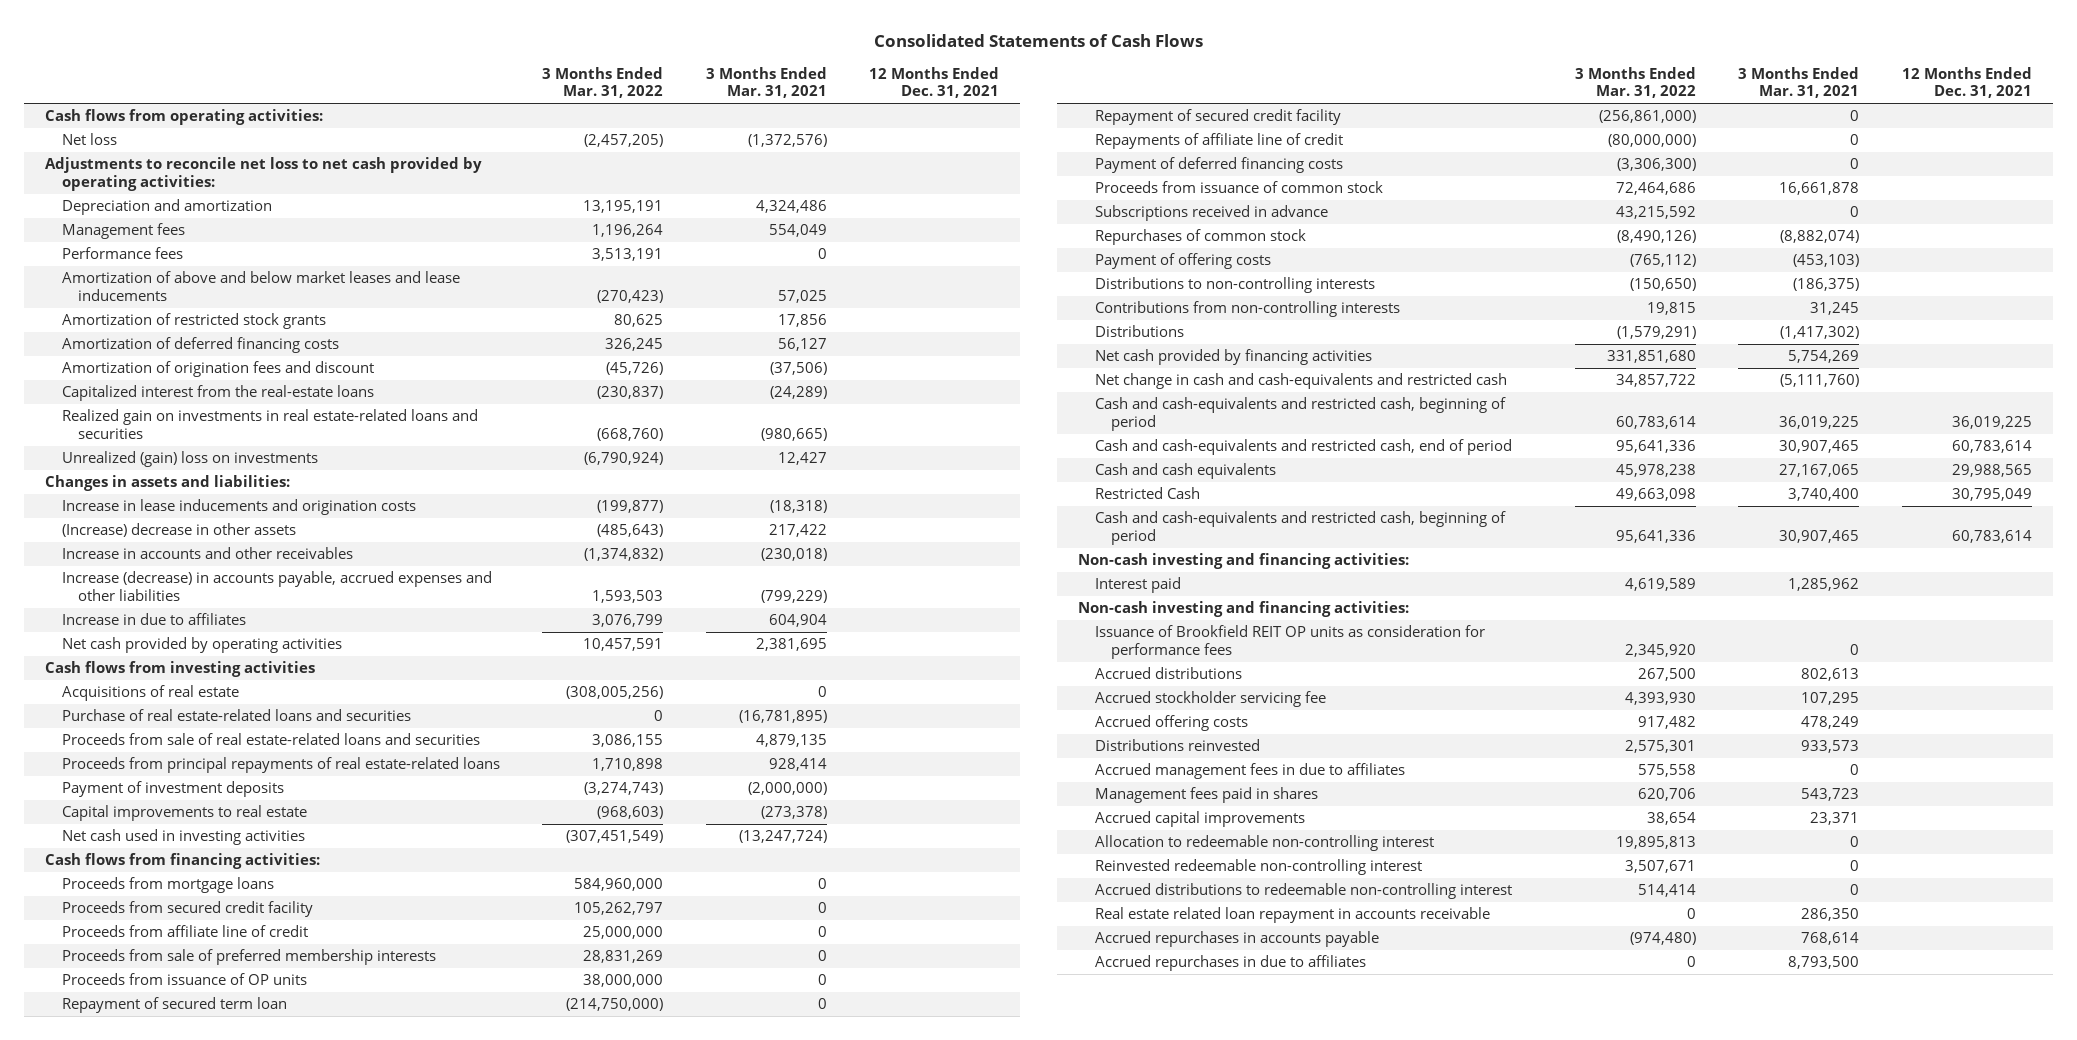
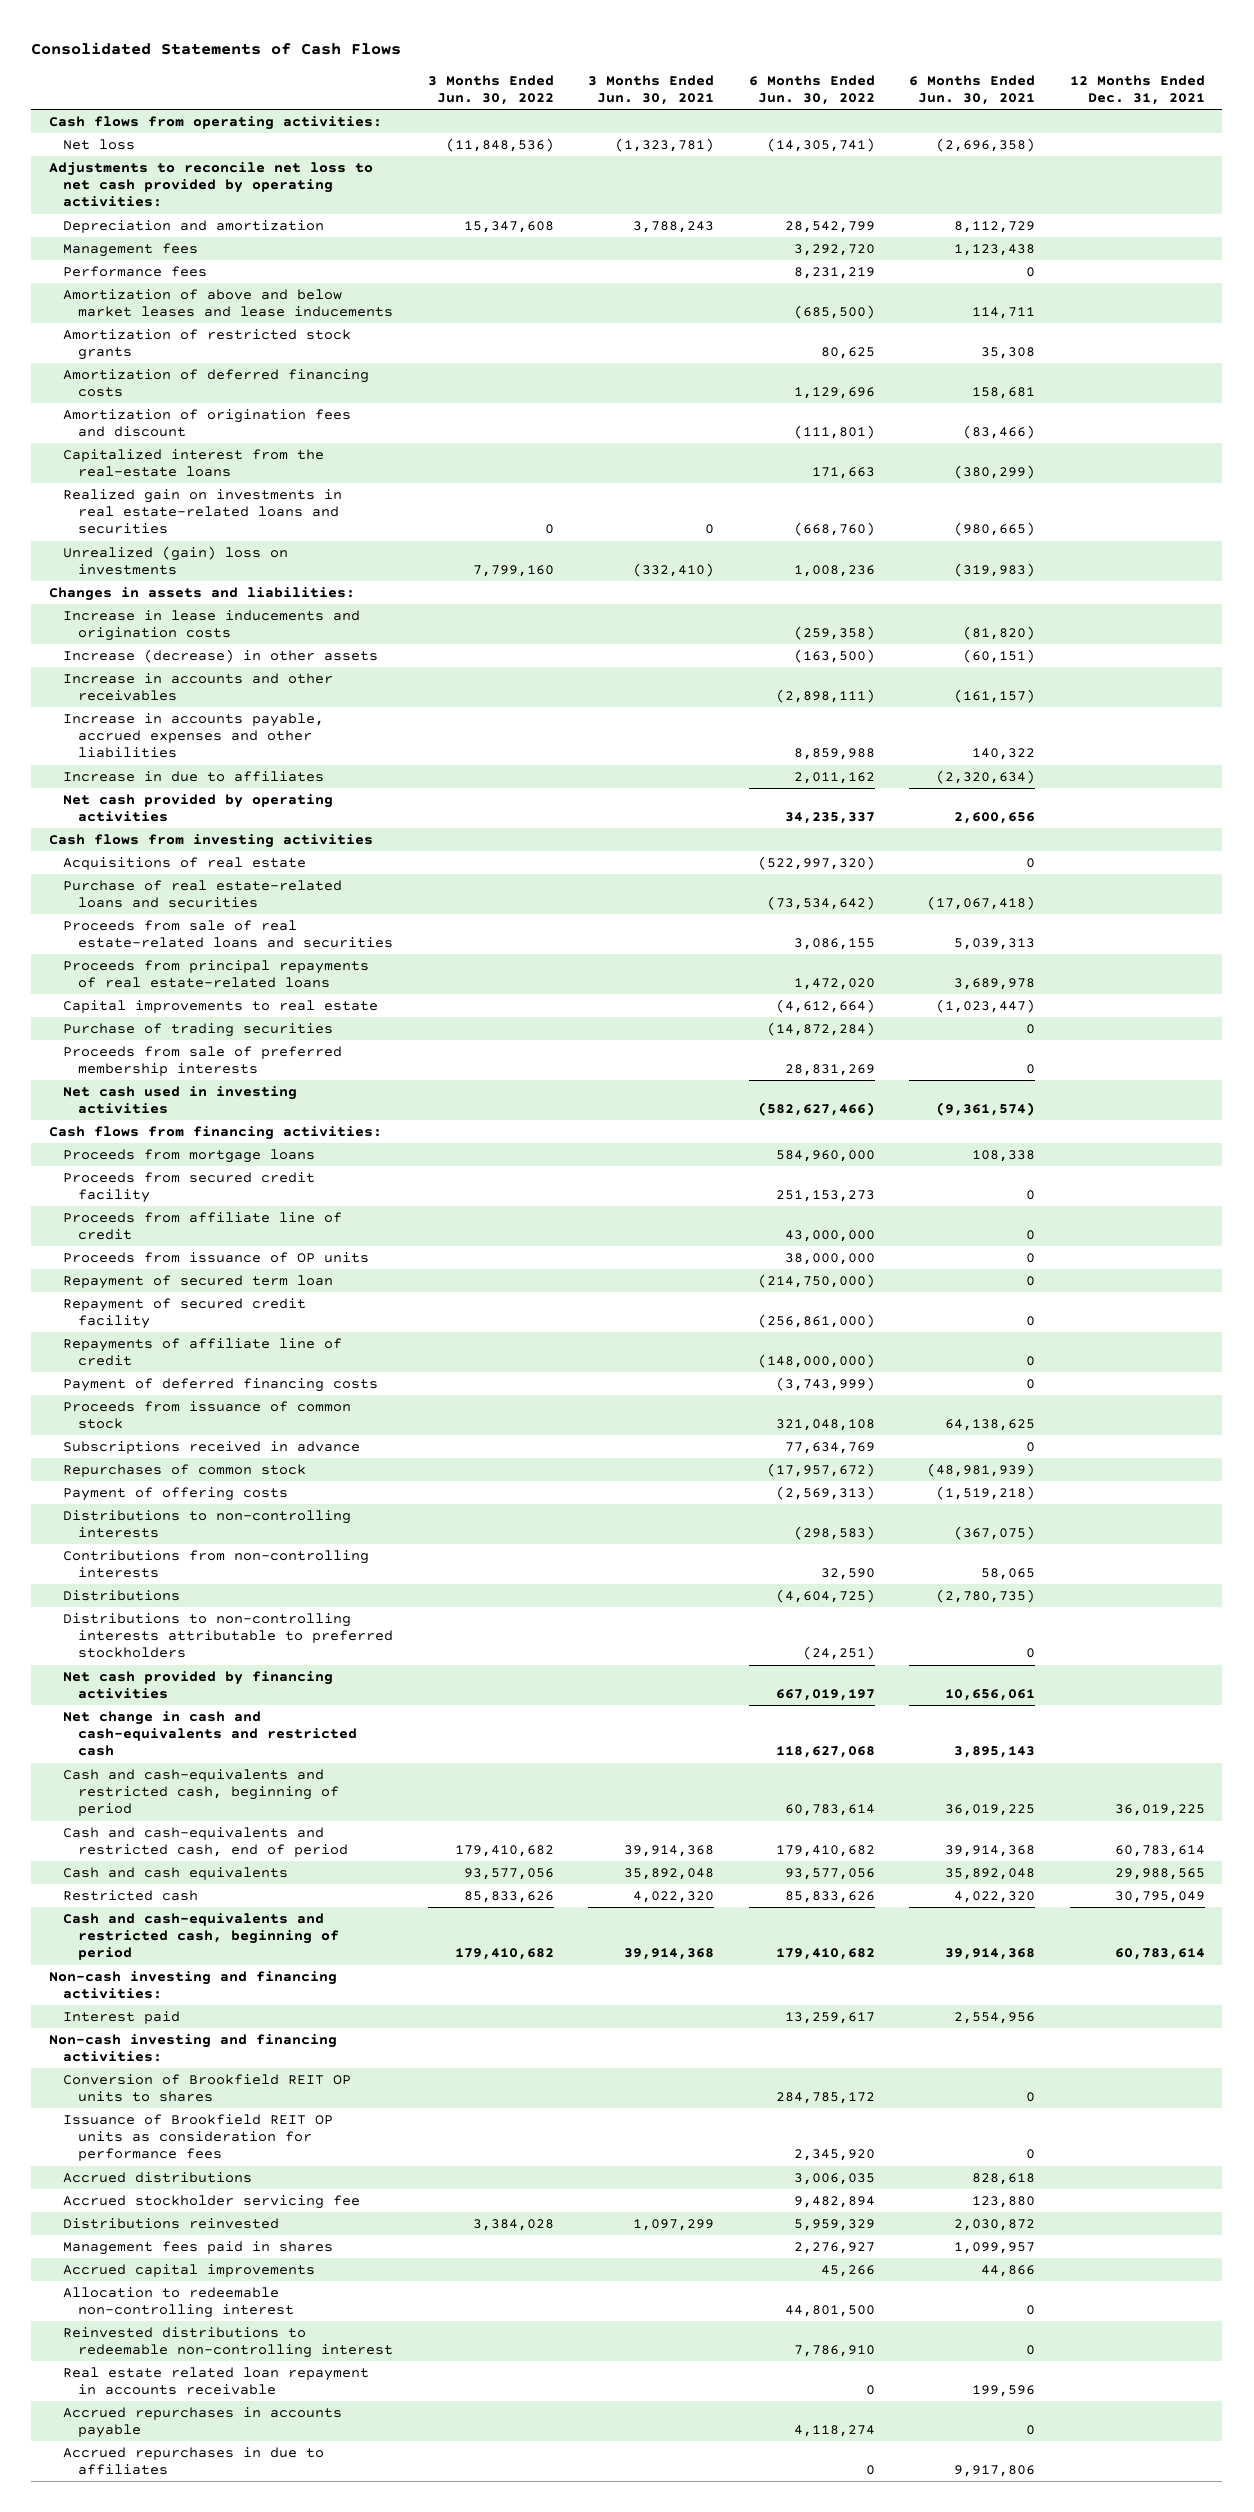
[542,66,664,99] 3 Months Ended Mar. 31, 2022 -> none
[705,66,827,99] 3 Months Ended Mar. 31, 2021 -> none
none -> [427,74,554,106] 3 Months Ended Jun. 30, 2022
none -> [588,74,715,106] 3 Months Ended Jun. 30, 2021
none -> [748,74,875,106] 6 Months Ended Jun. 30, 2022
none -> [909,74,1036,106] 6 Months Ended Jun. 30, 2021
[61,523,296,538] (Increase) decrease in other assets -> [63,649,379,664] Increase (decrease) in other assets
[61,571,492,601] Increase (decrease) in accounts payable, accrued expenses and other liabilities -> [63,713,325,759] Increase in accounts payable, accrued expenses and other liabilities
[61,781,284,798] Payment of investment deposits -> none
none -> [63,1023,334,1038] Purchase of trading securities
[61,949,436,966] Proceeds from sale of preferred membership interests -> [63,1046,343,1077] Proceeds from sale of preferred membership interests
none -> [63,1613,393,1659] Distributions to non-controlling interests attributable to preferred stockholders
[1094,487,1200,500] Restricted Cash -> [63,1890,199,1902] Restricted cash
none -> [63,2074,352,2103] Conversion of Brookfield REIT OP units to shares
[1094,715,1248,732] Accrued offering costs -> none
[1094,763,1405,780] Accrued management fees in due to affiliates -> none
[1094,883,1512,900] Accrued distributions to redeemable non-controlling interest -> none
[1094,859,1422,876] Reinvested redeemable non-controlling interest -> [63,2327,393,2359] Reinvested distributions to redeemable non-controlling interest

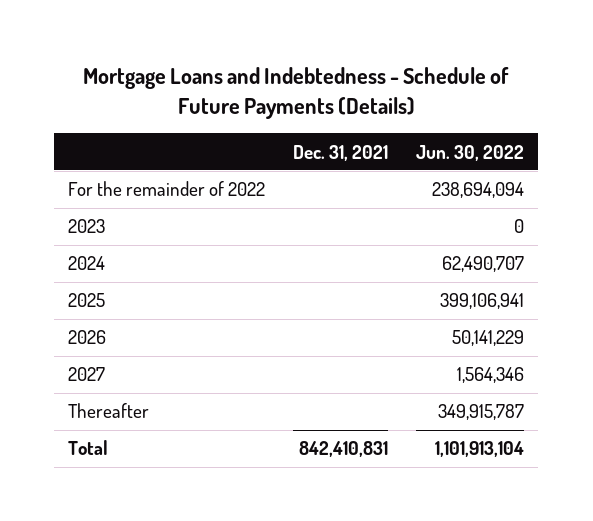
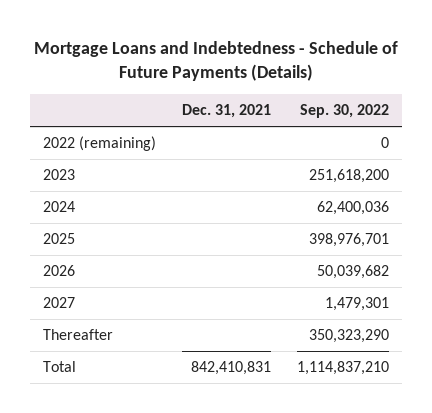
[416,144,525,161] Jun. 30, 2022 -> none
none -> [299,104,389,119] Sep. 30, 2022
[68,181,266,197] For the remainder of 2022 -> [43,136,157,152] 2022 (remaining)

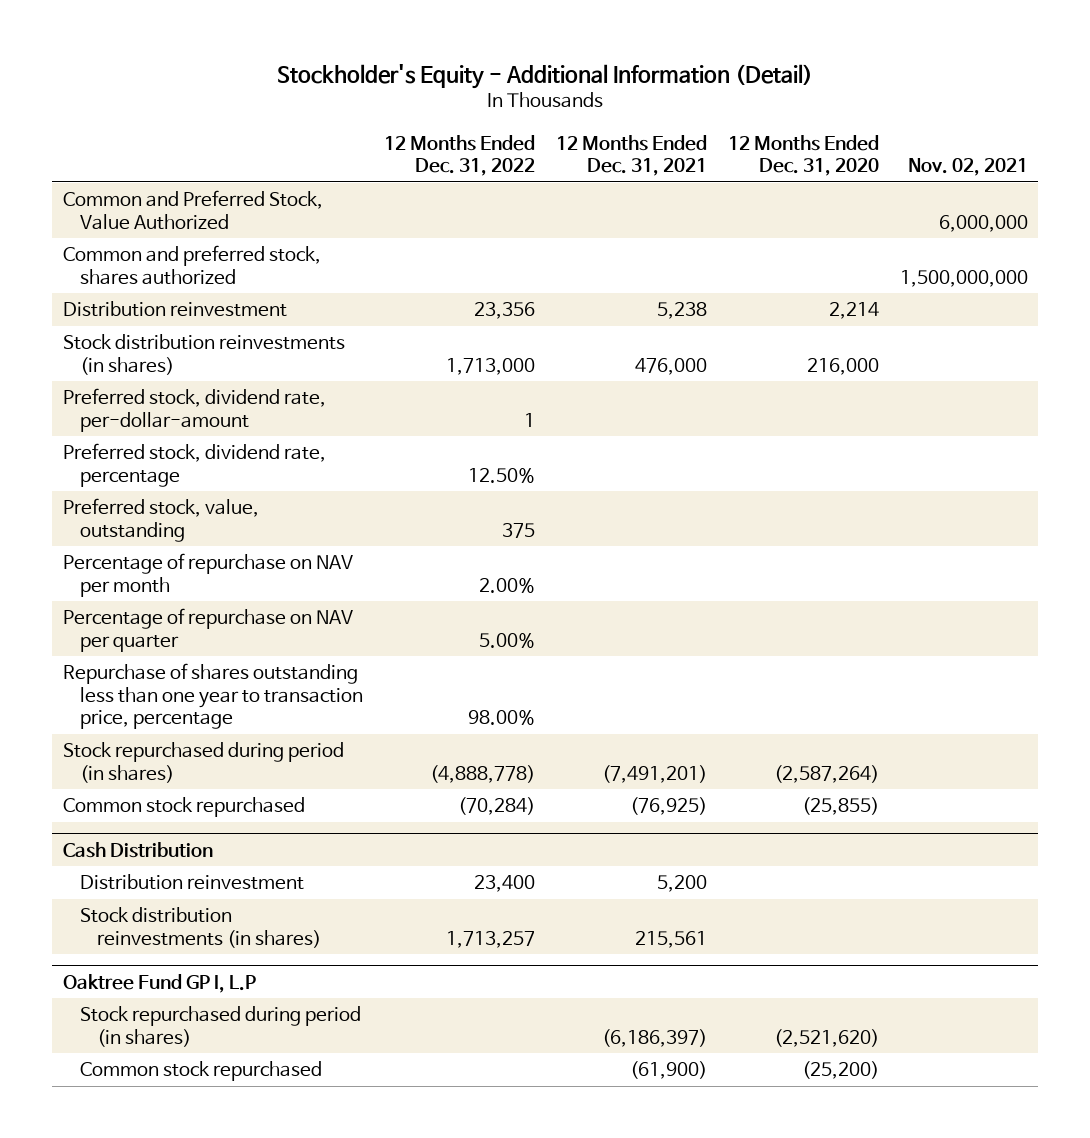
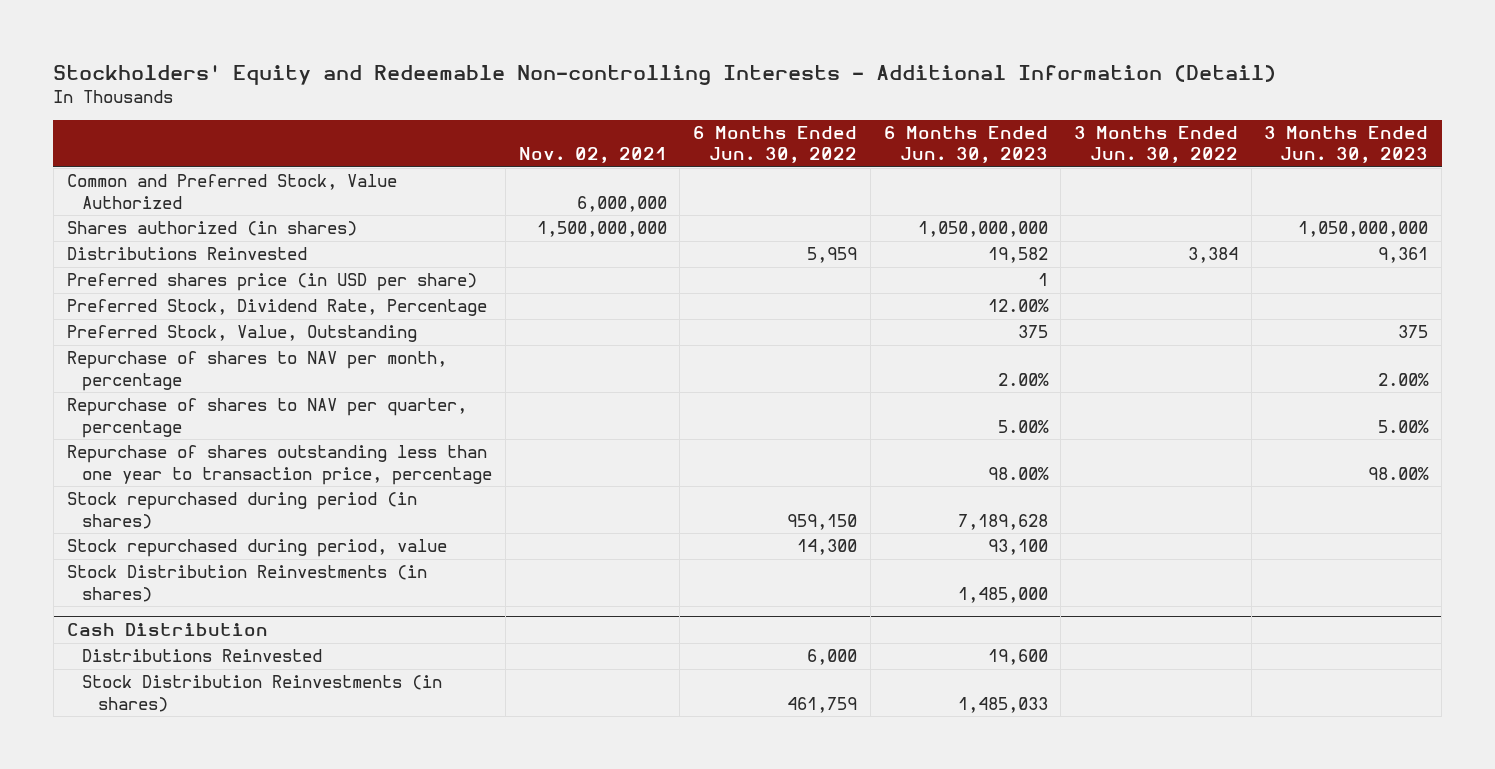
[277,63,814,89] Stockholder's Equity - Additional Information (Detail) -> [53,64,1277,85] Stockholders' Equity and Redeemable Non-controlling Interests - Additional Information (Detail)
[383,134,535,177] 12 Months Ended Dec. 31, 2022 -> none
[555,134,707,177] 12 Months Ended Dec. 31, 2021 -> none
[727,134,879,177] 12 Months Ended Dec. 31, 2020 -> none
none -> [693,125,858,164] 6 Months Ended Jun. 30, 2022
none -> [883,125,1048,164] 6 Months Ended Jun. 30, 2023
none -> [1073,125,1238,164] 3 Months Ended Jun. 30, 2022
none -> [1264,125,1429,164] 3 Months Ended Jun. 30, 2023
[62,334,345,375] Stock distribution reinvestments (in shares) -> none
[62,245,321,285] Common and preferred stock, shares authorized -> [66,221,357,237] Shares authorized (in shares)
[62,301,287,318] Distribution reinvestment -> [66,247,307,261] Distributions Reinvested
[62,388,326,432] Preferred stock, dividend rate, per-dollar-amount -> [66,273,477,292] Preferred shares price (in USD per share)
[62,443,326,487] Preferred stock, dividend rate, percentage -> [66,299,487,317] Preferred Stock, Dividend Rate, Percentage
[62,498,259,542] Preferred stock, value, outstanding -> [66,325,417,343] Preferred Stock, Value, Outstanding
[62,553,353,597] Percentage of repurchase on NAV per month -> [66,351,447,391] Repurchase of shares to NAV per month, percentage
[62,608,353,652] Percentage of repurchase on NAV per quarter -> [66,398,467,438] Repurchase of shares to NAV per quarter, percentage
[62,797,305,818] Common stock repurchased -> [66,539,447,558] Stock repurchased during period, value
none -> [66,565,427,602] Stock Distribution Reinvestments (in shares)
[62,973,256,993] Oaktree Fund GP I, L.P -> none
[79,1006,361,1047] Stock repurchased during period (in shares) -> none
[79,1061,322,1082] Common stock repurchased -> none
[79,874,304,891] Distribution reinvestment -> [82,649,323,663] Distributions Reinvested
[79,907,322,948] Stock distribution reinvestments (in shares) -> [82,675,443,712] Stock Distribution Reinvestments (in shares)

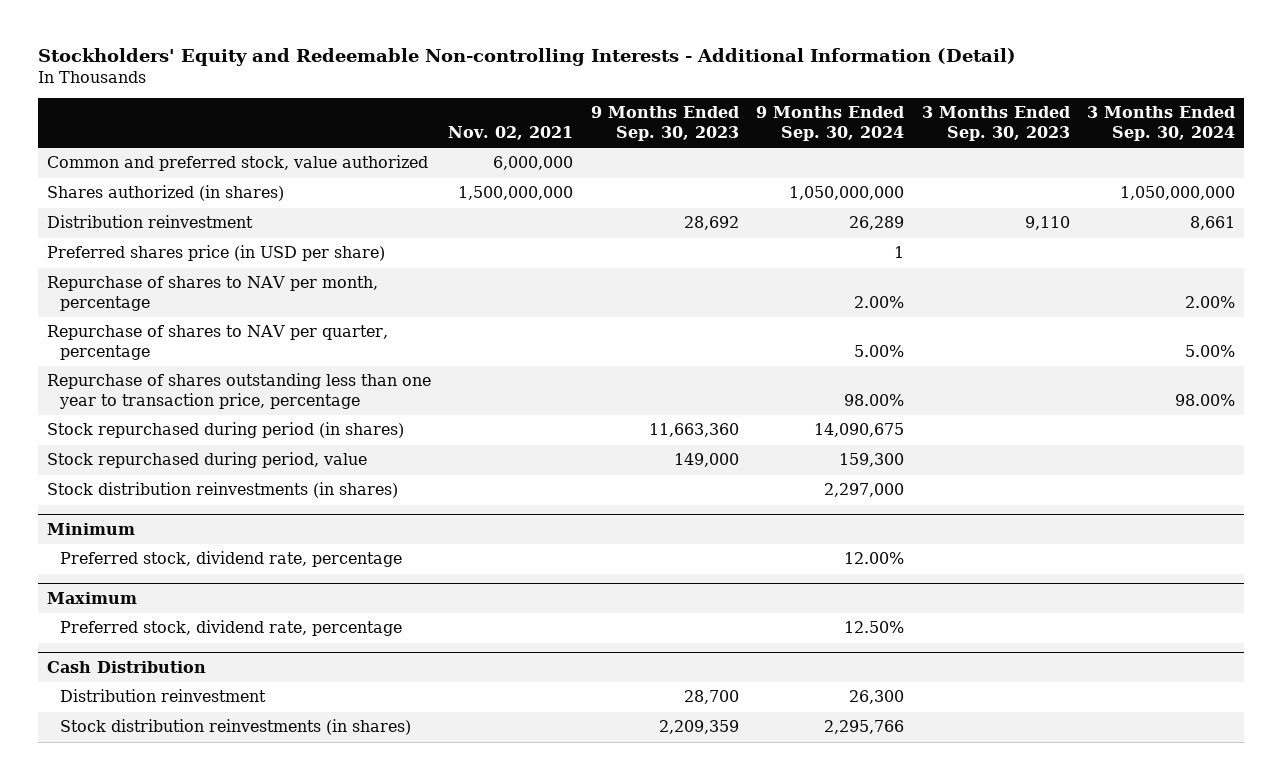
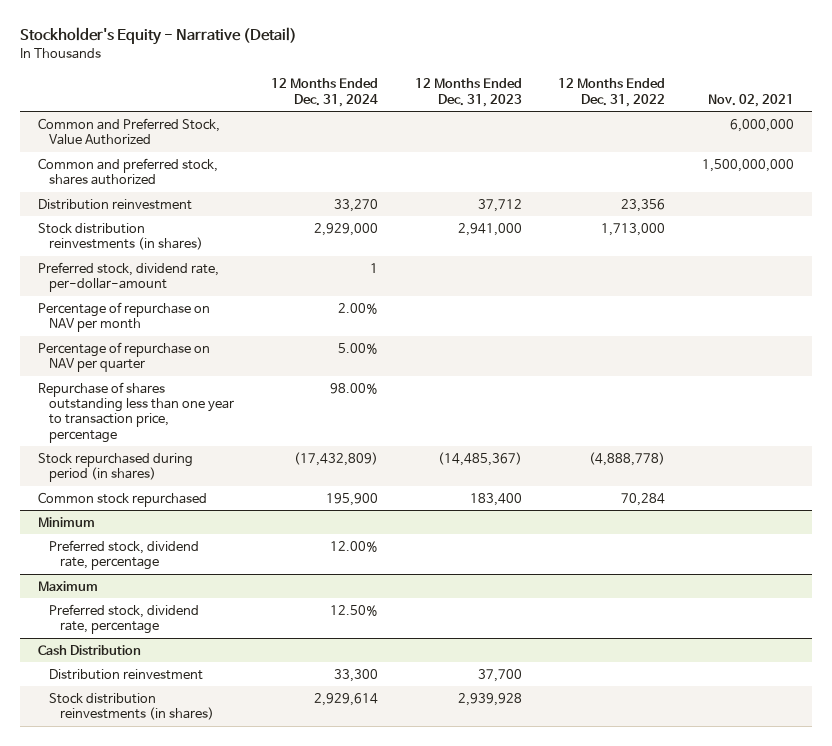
[37,47,1016,66] Stockholders' Equity and Redeemable Non-controlling Interests - Additional Information (Detail) -> [20,27,298,46] Stockholder's Equity - Narrative (Detail)
[590,106,739,142] 9 Months Ended Sep. 30, 2023 -> none
[756,106,905,142] 9 Months Ended Sep. 30, 2024 -> none
[921,106,1070,142] 3 Months Ended Sep. 30, 2023 -> none
[1087,106,1236,142] 3 Months Ended Sep. 30, 2024 -> none
none -> [270,78,378,107] 12 Months Ended Dec. 31, 2024
none -> [414,78,522,107] 12 Months Ended Dec. 31, 2023
none -> [558,78,666,107] 12 Months Ended Dec. 31, 2022
[46,155,428,172] Common and preferred stock, value authorized -> [38,117,221,146] Common and Preferred Stock, Value Authorized
[46,185,284,202] Shares authorized (in shares) -> [38,157,219,186] Common and preferred stock, shares authorized
[46,482,398,499] Stock distribution reinvestments (in shares) -> [38,222,204,251] Stock distribution reinvestments (in shares)
[46,245,385,262] Preferred shares price (in USD per share) -> [38,261,220,293] Preferred stock, dividend rate, per-dollar-amount
[46,276,378,312] Repurchase of shares to NAV per month, percentage -> [38,301,211,333] Percentage of repurchase on NAV per month
[46,325,388,361] Repurchase of shares to NAV per quarter, percentage -> [38,341,211,373] Percentage of repurchase on NAV per quarter
[46,452,367,469] Stock repurchased during period, value -> [38,491,208,507] Common stock repurchased

